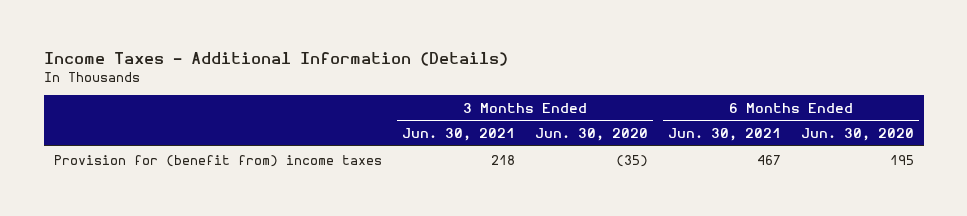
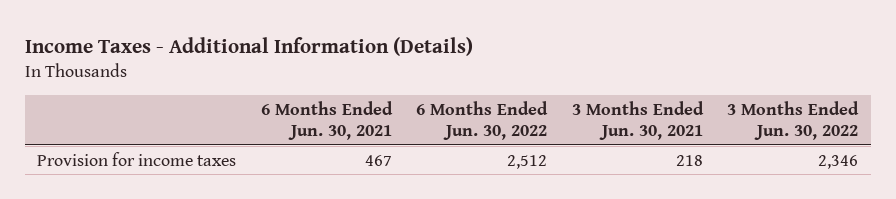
[534,128,648,142] Jun. 30, 2020 -> none
[800,128,914,142] Jun. 30, 2020 -> none
none -> [416,101,549,141] 6 Months Ended Jun. 30, 2022
none -> [727,101,860,141] 3 Months Ended Jun. 30, 2022
[53,154,382,167] Provision for (benefit from) income taxes -> [37,151,237,166] Provision for income taxes

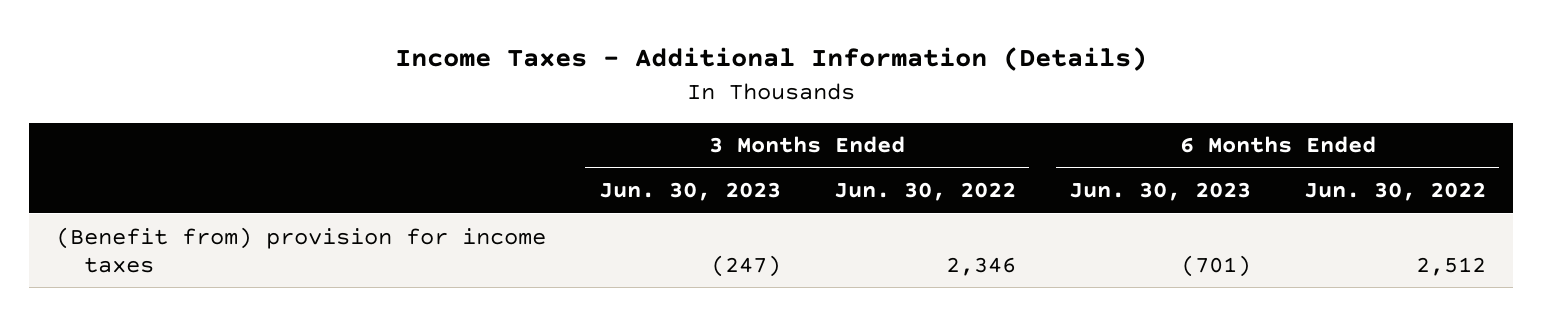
[260,101,393,141] 6 Months Ended Jun. 30, 2021 -> none
[571,101,704,141] 3 Months Ended Jun. 30, 2021 -> none
none -> [598,182,781,202] Jun. 30, 2023
none -> [1068,182,1251,202] Jun. 30, 2023
[37,151,237,166] Provision for income taxes -> [55,226,546,274] (Benefit from) provision for income taxes

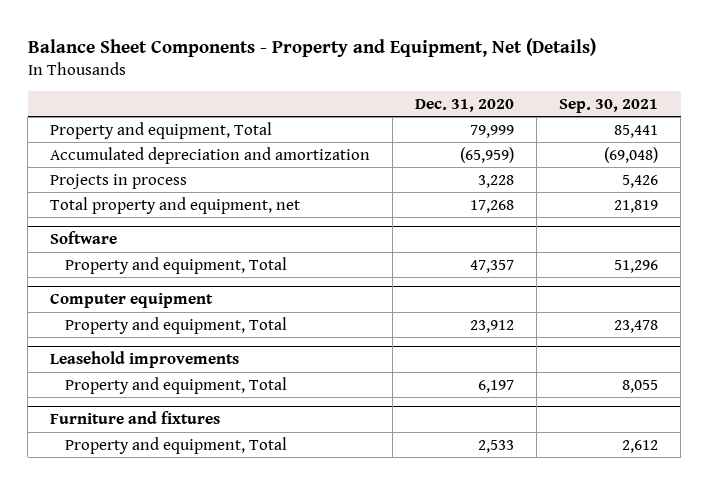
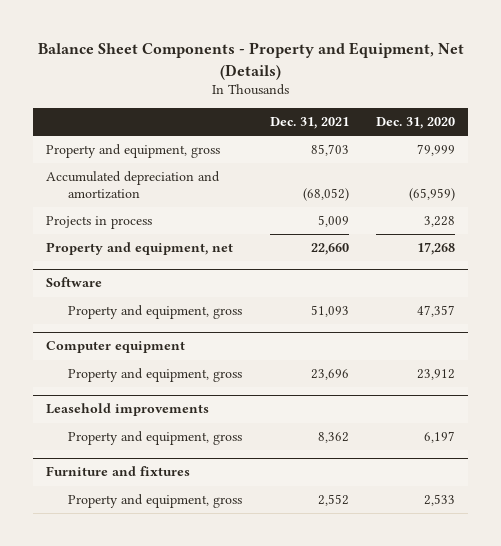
[559,98,659,113] Sep. 30, 2021 -> none
none -> [269,117,349,130] Dec. 31, 2021
[50,121,273,139] Property and equipment, Total -> [46,144,221,159] Property and equipment, gross
[50,196,301,214] Total property and equipment, net -> [46,242,234,256] Property and equipment, net
[64,256,287,274] Property and equipment, Total -> [68,305,243,320] Property and equipment, gross
[64,316,287,334] Property and equipment, Total -> [68,368,243,383] Property and equipment, gross
[64,376,287,394] Property and equipment, Total -> [68,431,243,446] Property and equipment, gross
[64,436,287,454] Property and equipment, Total -> [68,494,243,509] Property and equipment, gross

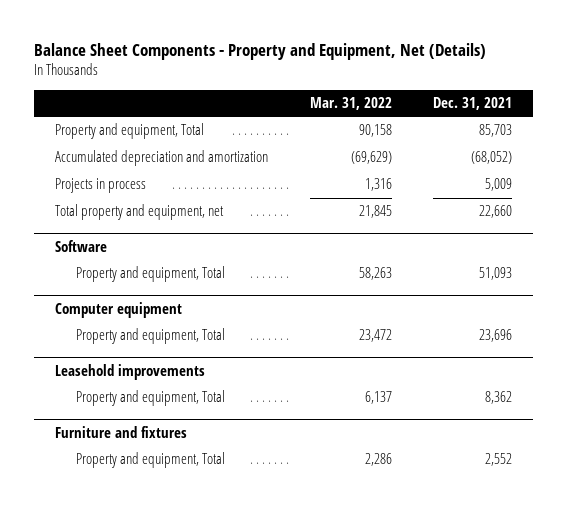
[375,117,455,130] Dec. 31, 2020 -> none
none -> [309,97,392,111] Mar. 31, 2022
[46,144,221,159] Property and equipment, gross -> [54,123,204,140] Property and equipment, Total
[46,242,234,256] Property and equipment, net -> [54,204,224,221] Total property and equipment, net
[68,305,243,320] Property and equipment, gross -> [76,266,226,283] Property and equipment, Total
[68,368,243,383] Property and equipment, gross -> [76,328,226,345] Property and equipment, Total
[68,431,243,446] Property and equipment, gross -> [76,390,226,407] Property and equipment, Total
[68,494,243,509] Property and equipment, gross -> [76,452,226,469] Property and equipment, Total

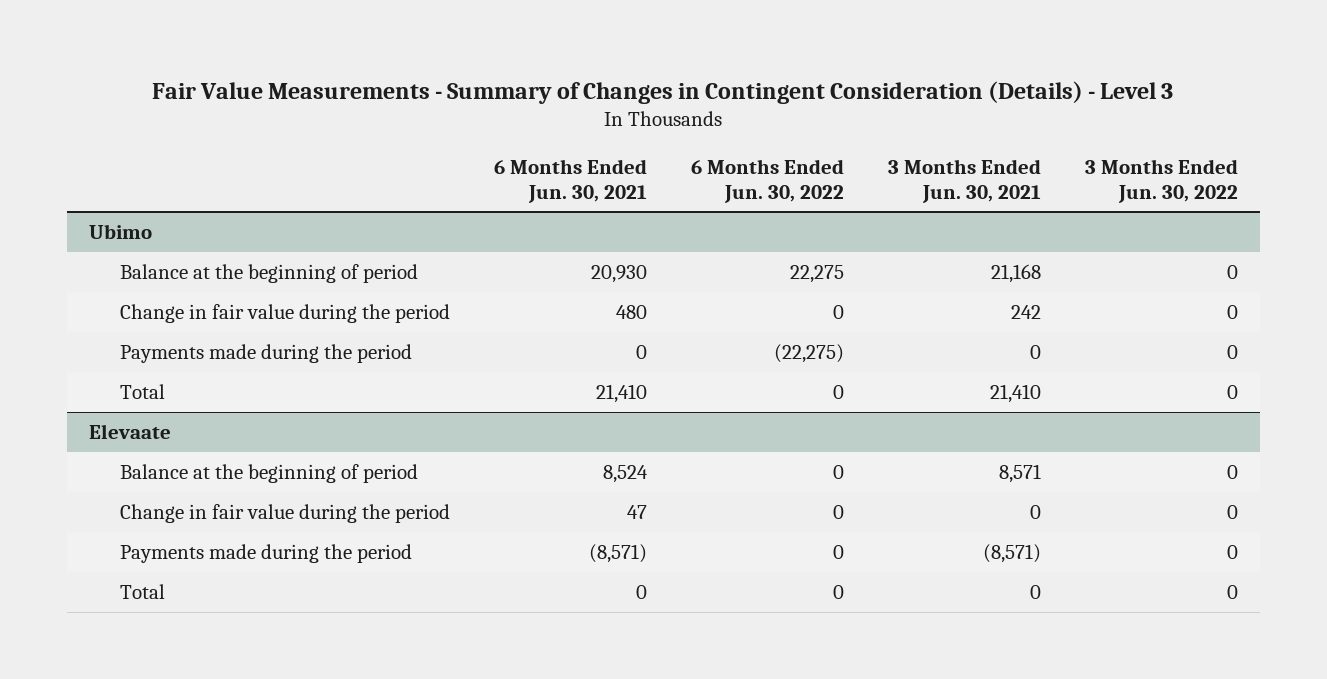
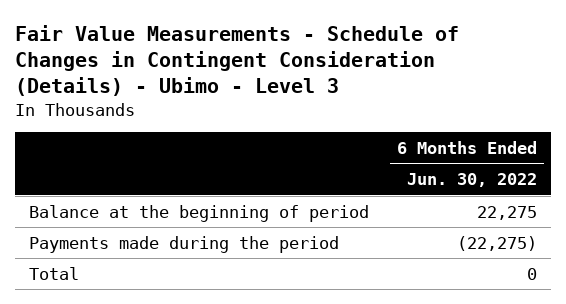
[152,80,1174,104] Fair Value Measurements - Summary of Changes in Contingent Consideration (Details) - Level 3 -> [14,24,459,96] Fair Value Measurements - Schedule of Changes in Contingent Consideration (Details) - Ubimo - Level 3
[493,158,647,203] 6 Months Ended Jun. 30, 2021 -> none
[887,158,1041,203] 3 Months Ended Jun. 30, 2021 -> none
[1084,158,1238,203] 3 Months Ended Jun. 30, 2022 -> none
[89,223,153,239] Ubimo -> none
[119,303,450,323] Change in fair value during the period -> none
[89,423,172,439] Elevaate -> none
[119,463,418,483] Balance at the beginning of period -> none
[119,503,450,523] Change in fair value during the period -> none
[119,543,412,563] Payments made during the period -> none
[119,583,165,599] Total -> none

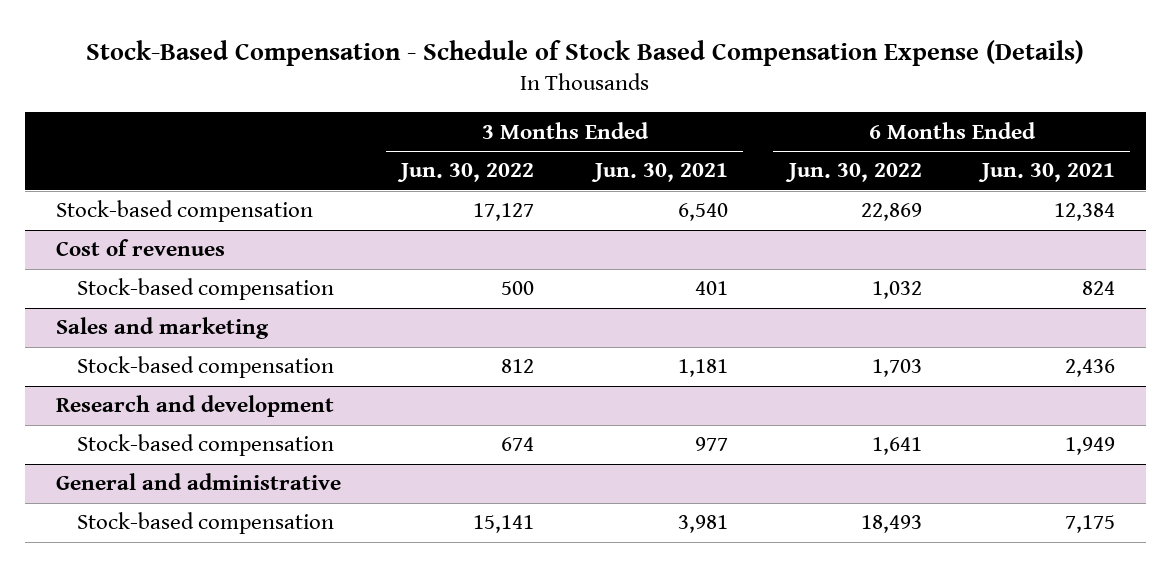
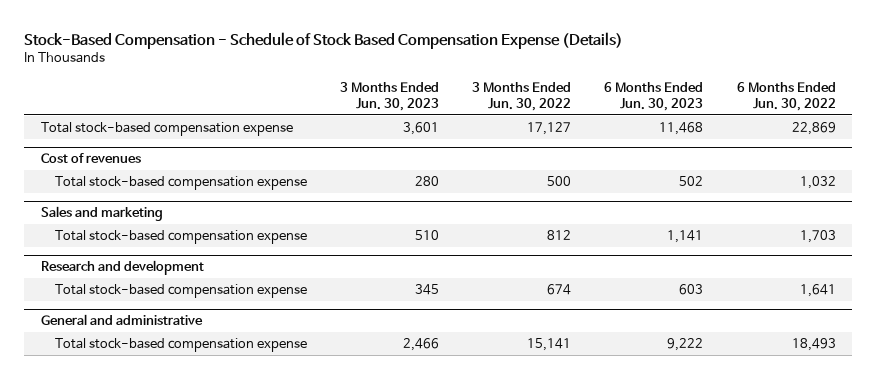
[590,163,728,183] Jun. 30, 2021 -> none
[978,163,1116,183] Jun. 30, 2021 -> none
none -> [340,81,440,111] 3 Months Ended Jun. 30, 2023
none -> [604,81,704,111] 6 Months Ended Jun. 30, 2023
[55,200,313,223] Stock-based compensation -> [40,122,293,137] Total stock-based compensation expense
[76,278,334,301] Stock-based compensation -> [55,176,308,191] Total stock-based compensation expense
[76,356,334,379] Stock-based compensation -> [55,230,308,245] Total stock-based compensation expense
[76,434,334,457] Stock-based compensation -> [55,284,308,299] Total stock-based compensation expense
[76,512,334,535] Stock-based compensation -> [55,338,308,353] Total stock-based compensation expense

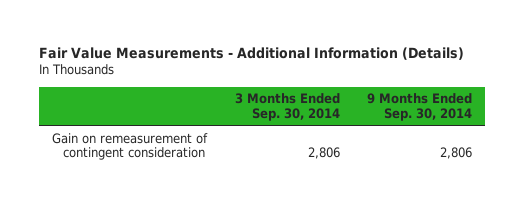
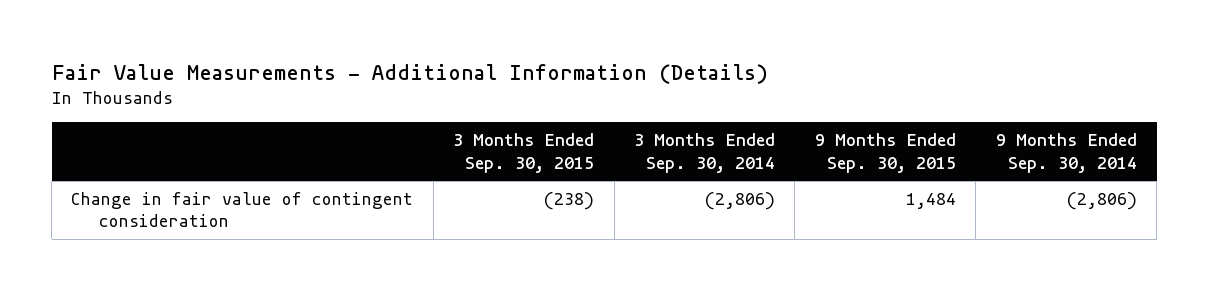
none -> [453,133,595,173] 3 Months Ended Sep. 30, 2015
none -> [814,133,956,173] 9 Months Ended Sep. 30, 2015
[52,132,209,160] Gain on remeasurement of contingent consideration -> [71,191,414,228] Change in fair value of contingent consideration
[307,146,340,159] 2,806 -> [705,191,776,210] (2,806)
[439,146,472,159] 2,806 -> [1066,191,1137,210] (2,806)

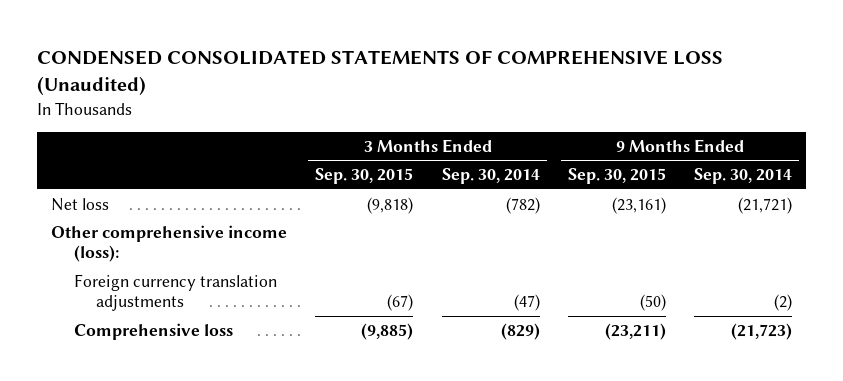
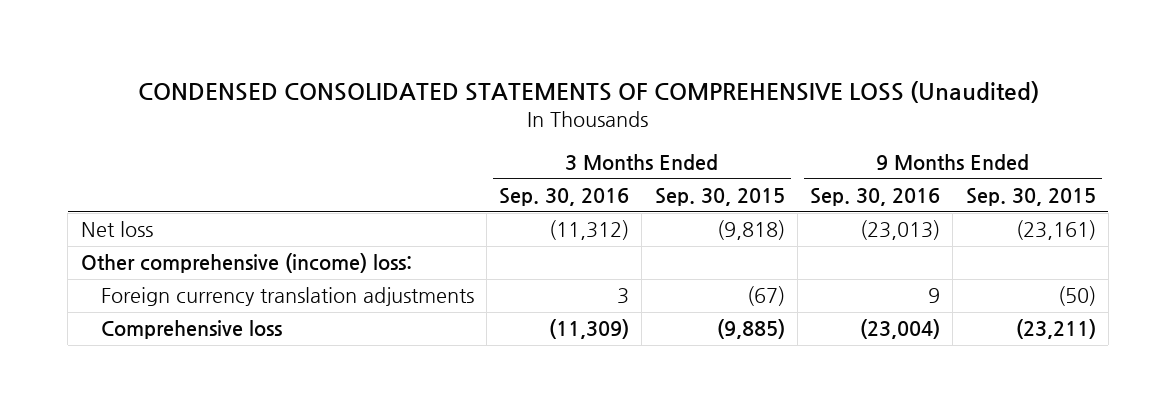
[441,168,540,185] Sep. 30, 2014 -> none
[694,168,793,185] Sep. 30, 2014 -> none
none -> [499,188,630,207] Sep. 30, 2016
none -> [810,188,941,207] Sep. 30, 2016
[51,224,288,263] Other comprehensive income (loss): -> [80,253,412,274] Other comprehensive (income) loss:

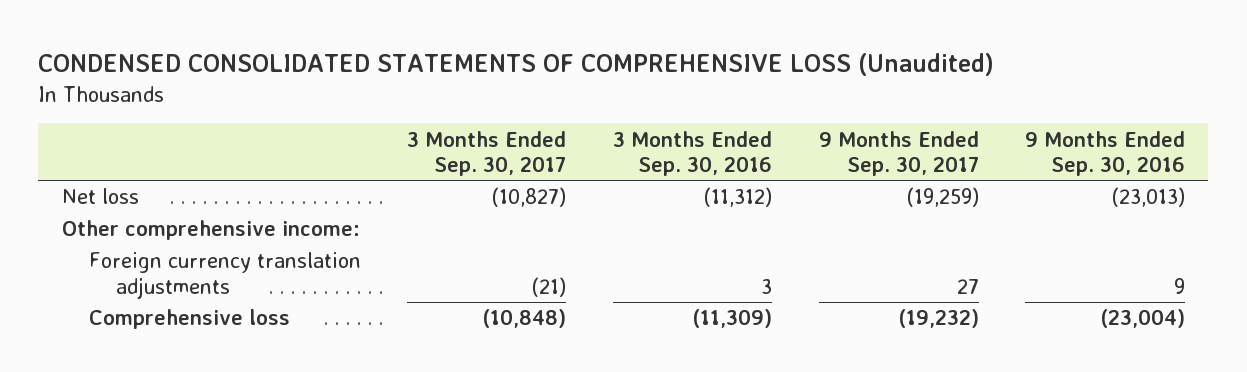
[654,188,785,207] Sep. 30, 2015 -> none
[965,188,1096,207] Sep. 30, 2015 -> none
none -> [407,130,567,176] 3 Months Ended Sep. 30, 2017
none -> [818,130,979,176] 9 Months Ended Sep. 30, 2017
[80,253,412,274] Other comprehensive (income) loss: -> [61,220,360,241] Other comprehensive income:

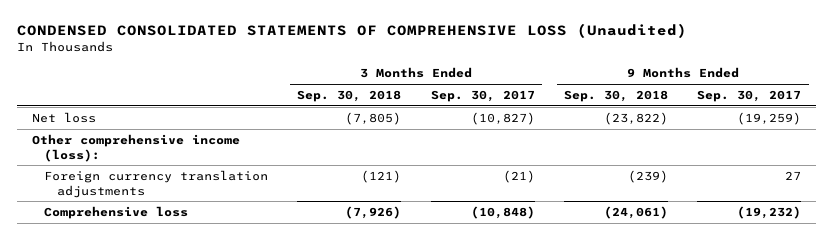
[612,130,772,176] 3 Months Ended Sep. 30, 2016 -> none
[1025,130,1186,176] 9 Months Ended Sep. 30, 2016 -> none
none -> [297,89,402,102] Sep. 30, 2018
none -> [564,89,669,102] Sep. 30, 2018
[61,220,360,241] Other comprehensive income: -> [31,133,240,162] Other comprehensive income (loss):

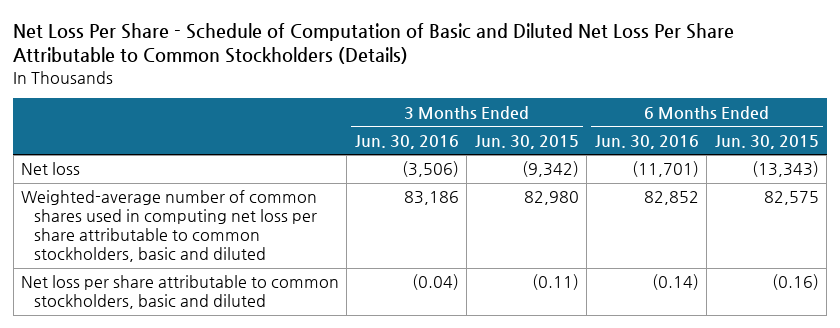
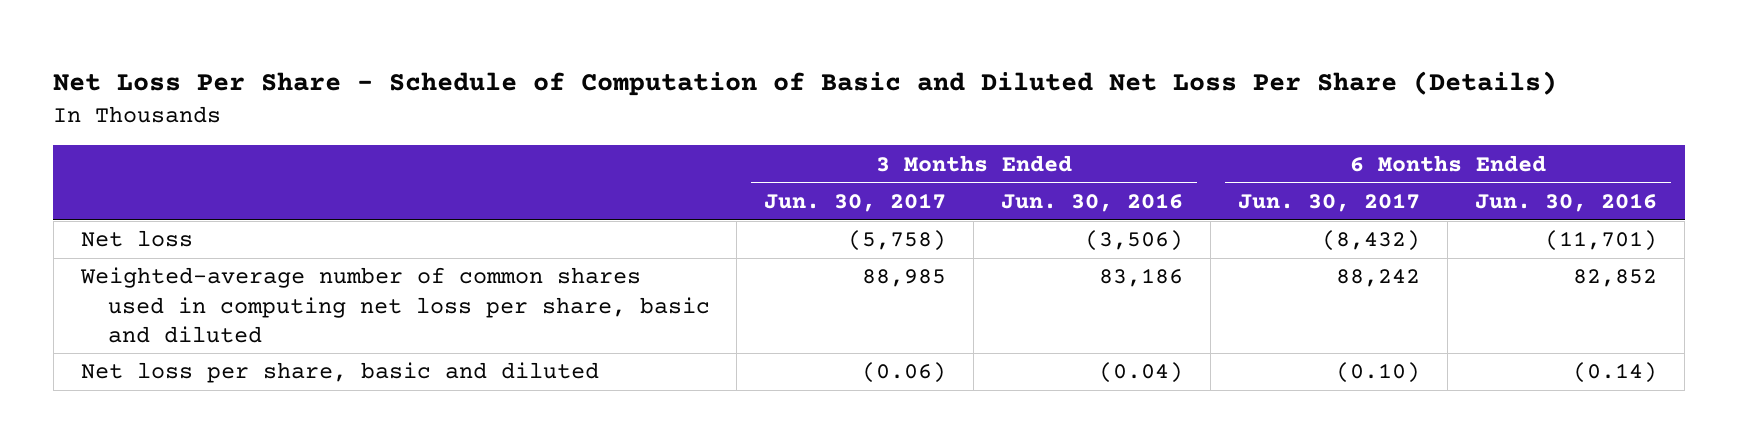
[13,23,735,65] Net Loss Per Share - Schedule of Computation of Basic and Diluted Net Loss Per Share Attributable to Common Stockholders (Details) -> [53,70,1558,96] Net Loss Per Share - Schedule of Computation of Basic and Diluted Net Loss Per Share (Details)
[474,134,579,149] Jun. 30, 2015 -> none
[714,134,819,149] Jun. 30, 2015 -> none
none -> [764,192,947,212] Jun. 30, 2017
none -> [1238,192,1421,212] Jun. 30, 2017
[21,190,318,263] Weighted-average number of common shares used in computing net loss per share attributable to common stockholders, basic and diluted -> [79,267,710,343] Weighted-average number of common shares used in computing net loss per share, basic and diluted
[21,275,340,310] Net loss per share attributable to common stockholders, basic and diluted -> [80,362,599,384] Net loss per share, basic and diluted

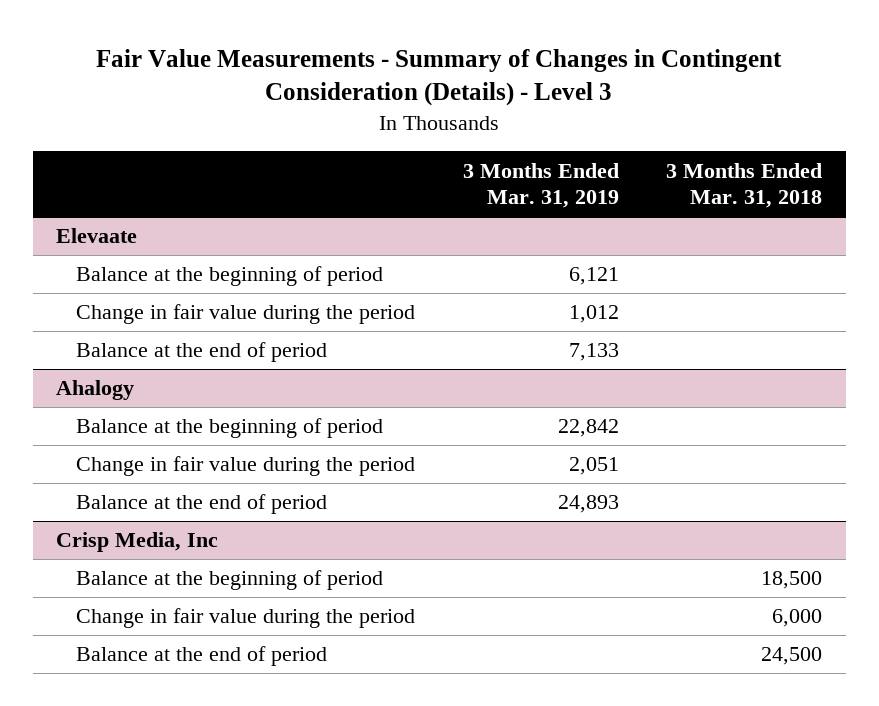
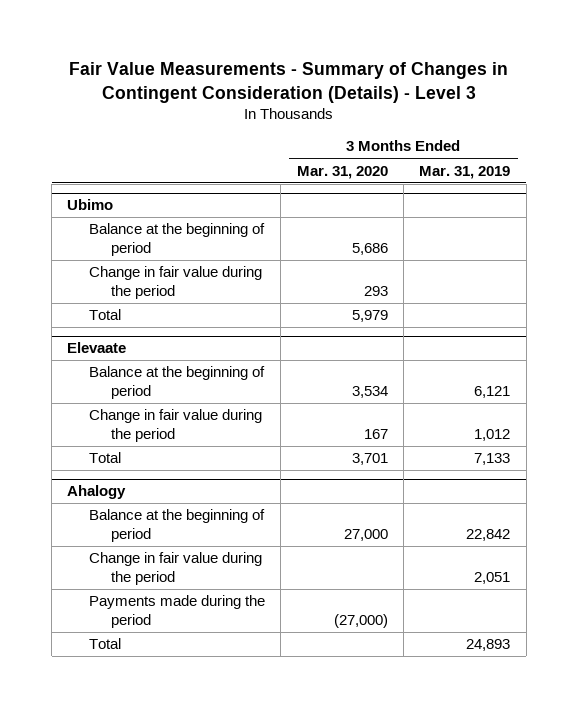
[666,162,823,209] 3 Months Ended Mar. 31, 2018 -> none
none -> [296,165,388,179] Mar. 31, 2020
none -> [67,199,114,211] Ubimo
none -> [89,223,266,256] Balance at the beginning of period
none -> [89,266,263,299] Change in fair value during the period
none -> [89,309,122,321] Total
[76,342,328,363] Balance at the end of period -> [89,452,122,464] Total
[56,532,219,553] Crisp Media, Inc -> none
[76,570,384,591] Balance at the beginning of period -> none
[76,608,416,629] Change in fair value during the period -> none
[76,646,328,667] Balance at the end of period -> none
none -> [89,595,266,628] Payments made during the period
[76,494,328,515] Balance at the end of period -> [89,638,122,650] Total

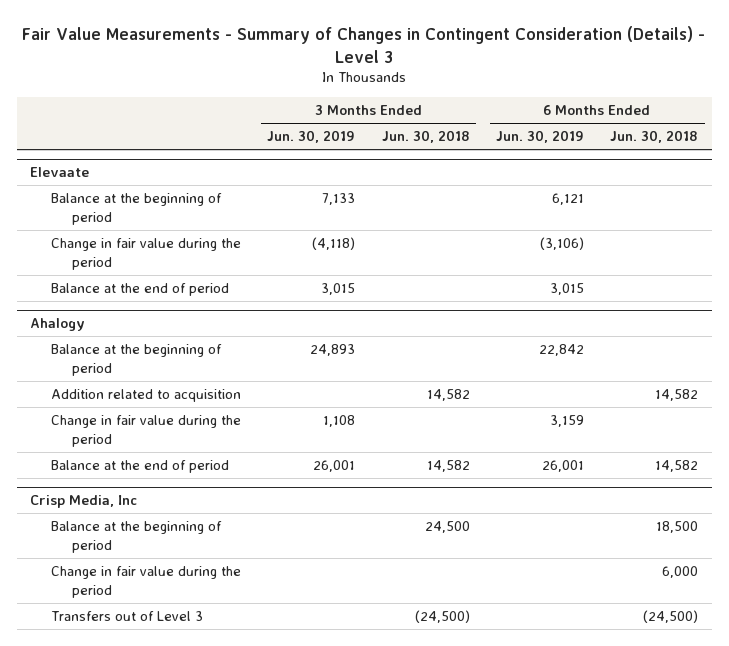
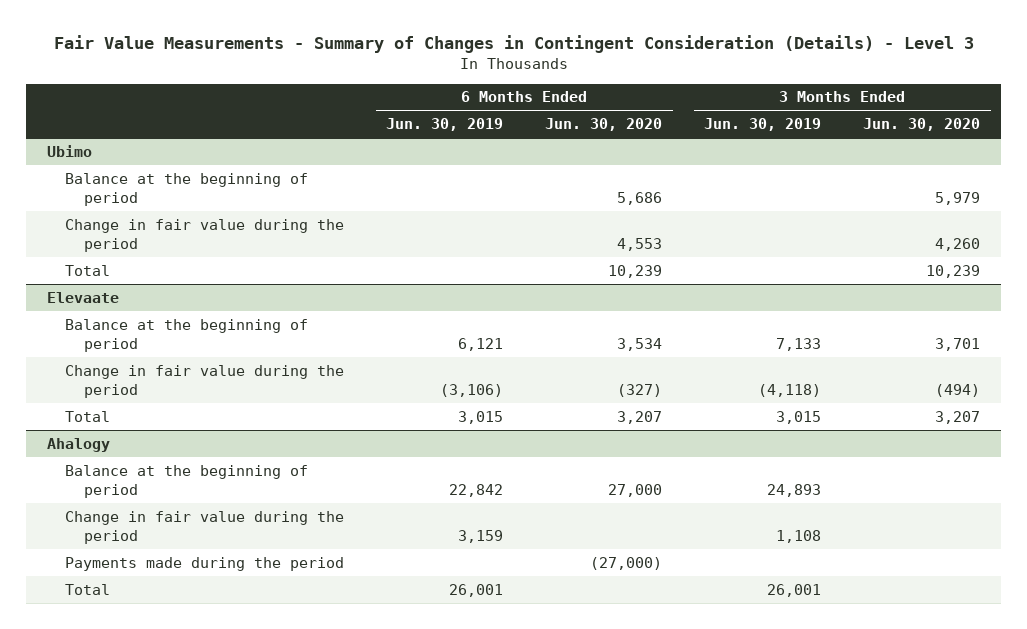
[381,130,470,144] Jun. 30, 2018 -> none
[610,130,699,144] Jun. 30, 2018 -> none
none -> [545,118,663,132] Jun. 30, 2020
none -> [863,118,981,132] Jun. 30, 2020
none -> [46,144,92,157] Ubimo
none -> [65,172,309,206] Balance at the beginning of period
none -> [65,218,345,252] Change in fair value during the period
none -> [65,264,111,276] Total
[50,283,229,297] Balance at the end of period -> [65,410,111,422] Total
[50,389,241,403] Addition related to acquisition -> none
[30,495,138,509] Crisp Media, Inc -> none
[50,521,222,553] Balance at the beginning of period -> none
[50,566,241,598] Change in fair value during the period -> none
[50,611,203,622] Transfers out of Level 3 -> none
none -> [65,556,345,571] Payments made during the period
[50,460,229,474] Balance at the end of period -> [65,583,111,595] Total

